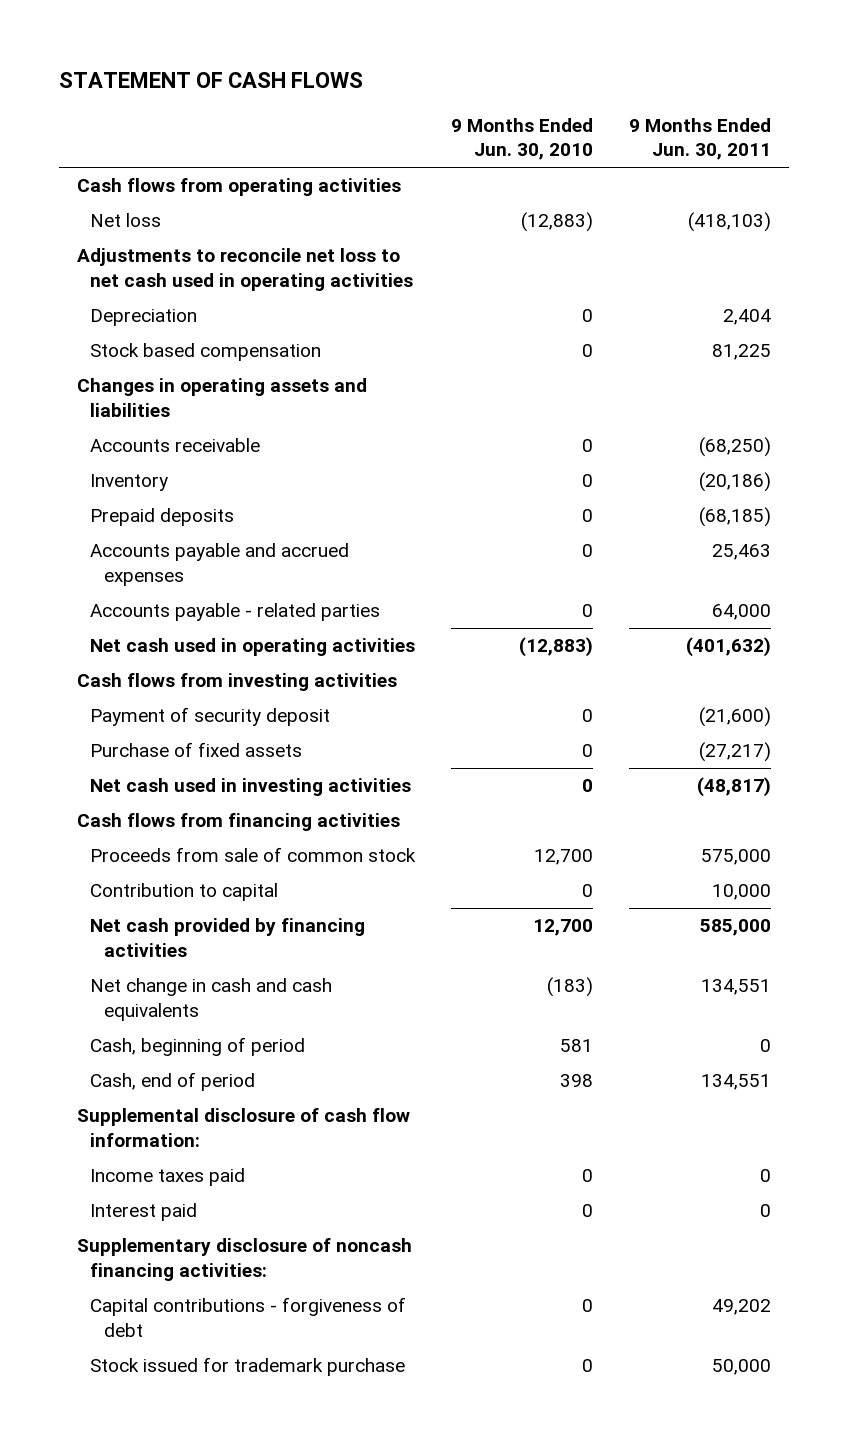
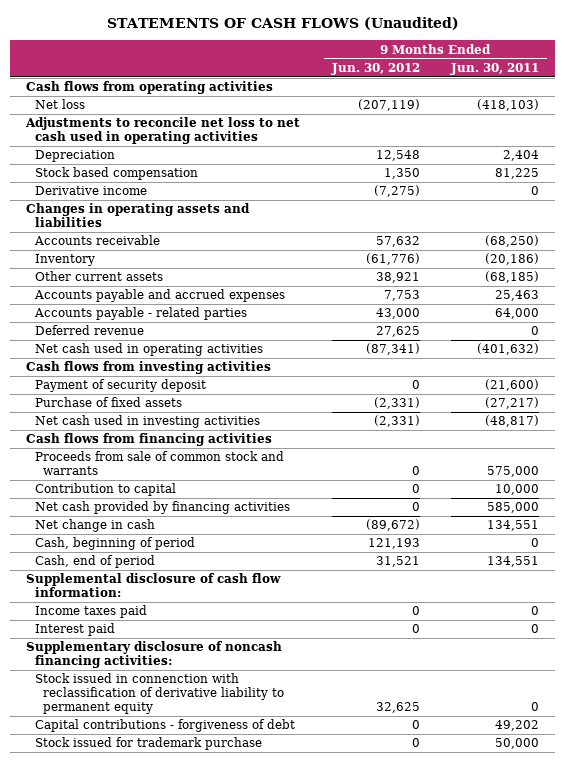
[58,72,363,89] STATEMENT OF CASH FLOWS -> [106,17,459,31] STATEMENTS OF CASH FLOWS (Unaudited)
[451,117,594,161] 9 Months Ended Jun. 30, 2010 -> none
none -> [330,62,420,75] Jun. 30, 2012
none -> [34,186,147,196] Derivative income
[90,508,235,527] Prepaid deposits -> [34,271,163,282] Other current assets
none -> [34,325,144,336] Deferred revenue
[90,847,417,863] Proceeds from sale of common stock -> [34,451,284,476] Proceeds from sale of common stock and warrants
[90,978,333,1021] Net change in cash and cash equivalents -> [34,519,155,533] Net change in cash
none -> [34,673,285,715] Stock issued in connenction with reclassification of derivative liability to permanent equity

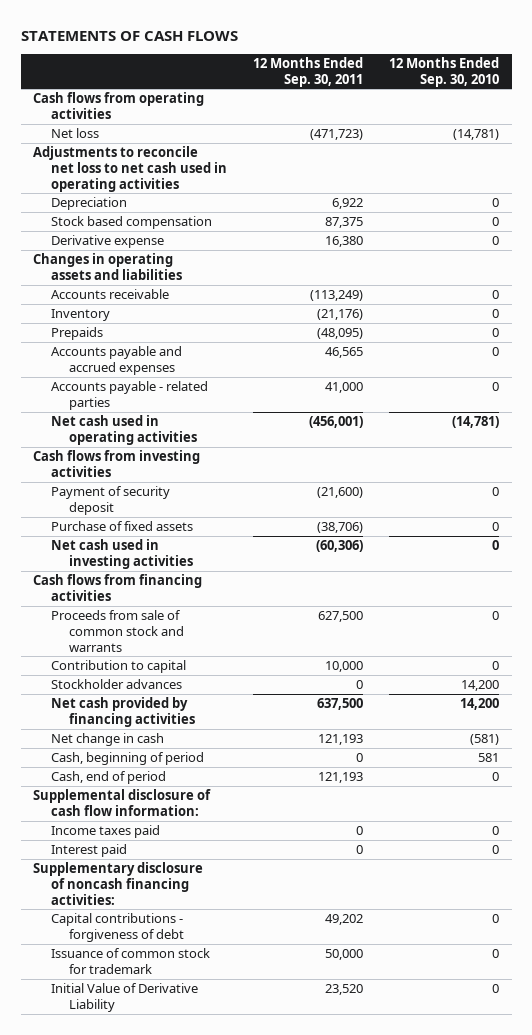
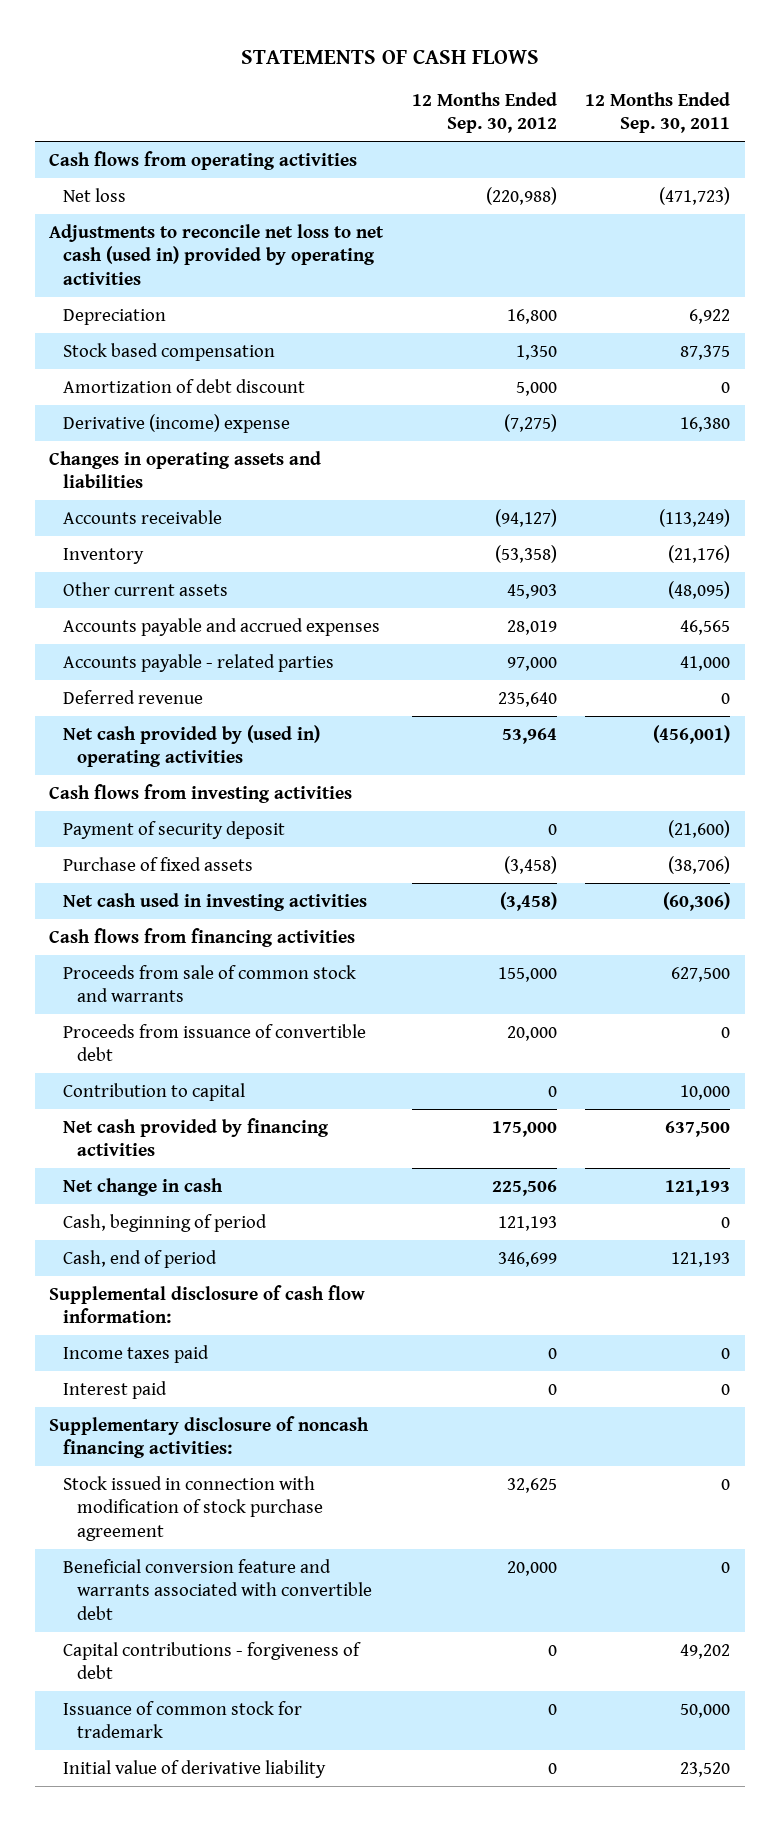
[388,56,499,87] 12 Months Ended Sep. 30, 2010 -> none
none -> [411,91,557,134] 12 Months Ended Sep. 30, 2012
[33,146,228,192] Adjustments to reconcile net loss to net cash used in operating activities -> [48,223,384,285] Adjustments to reconcile net loss to net cash (used in) provided by operating activities
none -> [63,378,306,393] Amortization of debt discount
[51,235,165,249] Derivative expense -> [63,413,291,433] Derivative (income) expense
[51,327,104,341] Prepaids -> [63,581,229,596] Other current assets
none -> [63,689,204,704] Deferred revenue
[51,415,198,445] Net cash used in operating activities -> [63,724,321,768] Net cash provided by (used in) operating activities
none -> [63,1023,367,1062] Proceeds from issuance of convertible debt
[51,679,183,690] Stockholder advances -> none
none -> [63,1475,324,1541] Stock issued in connection with modification of stock purchase agreement
none -> [63,1558,373,1620] Beneficial conversion feature and warrants associated with convertible debt
[51,983,199,1012] Initial Value of Derivative Liability -> [63,1759,327,1778] Initial value of derivative liability

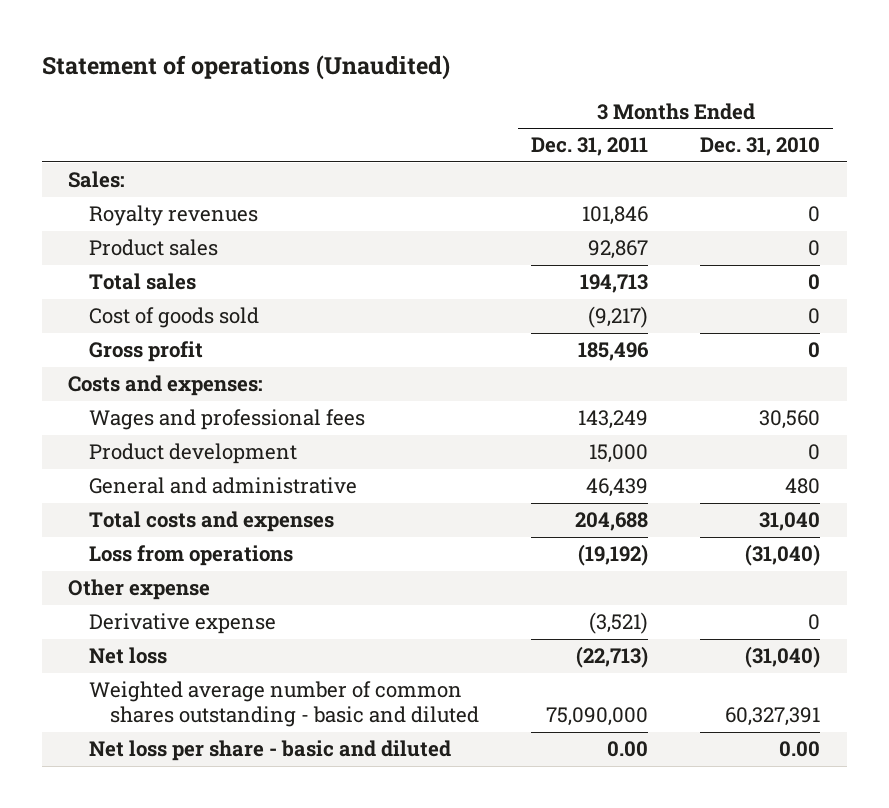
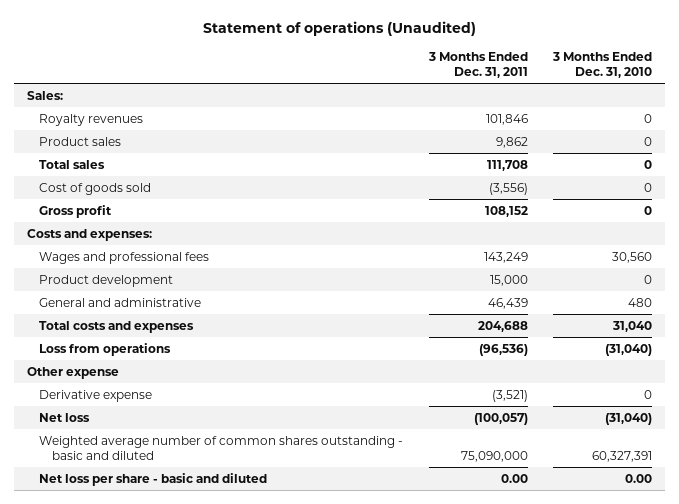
[588,240,649,260] 92,867 -> [495,136,528,148] 9,862
[580,274,649,294] 194,713 -> [486,159,528,171] 111,708
[588,306,649,329] (9,217) -> [488,182,528,195] (3,556)
[578,342,650,362] 185,496 -> [484,205,528,217] 108,152
[578,544,649,567] (19,192) -> [478,343,528,356] (96,536)
[576,646,649,669] (22,713) -> [473,412,528,425] (100,057)

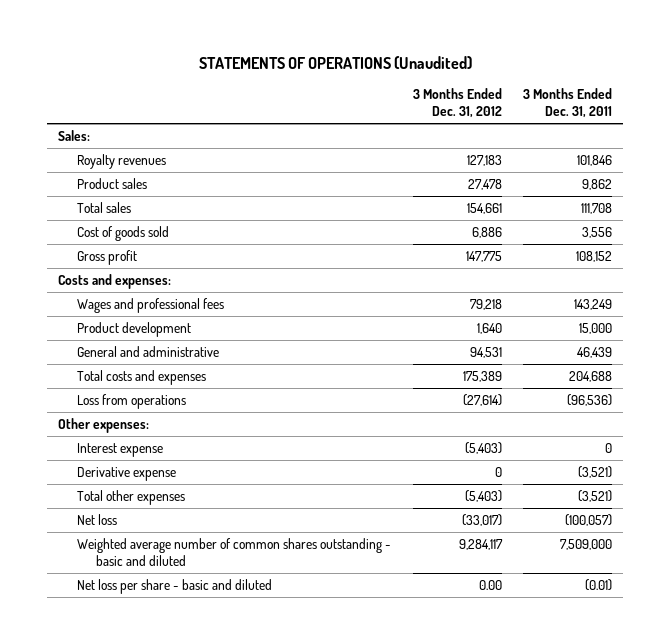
[202,21,476,37] Statement of operations (Unaudited) -> [199,55,473,69] STATEMENTS OF OPERATIONS (Unaudited)
[552,51,653,78] 3 Months Ended Dec. 31, 2010 -> none
none -> [412,88,502,119] 3 Months Ended Dec. 31, 2012
[488,182,528,195] (3,556) -> [582,226,613,238] 3,556
[27,366,120,379] Other expense -> [58,417,150,433] Other expenses:
none -> [77,442,164,457] Interest expense
none -> [77,489,186,505] Total other expenses
[460,450,528,462] 75,090,000 -> [560,538,613,550] 7,509,000
[500,473,528,483] 0.00 -> [585,578,613,591] (0.01)

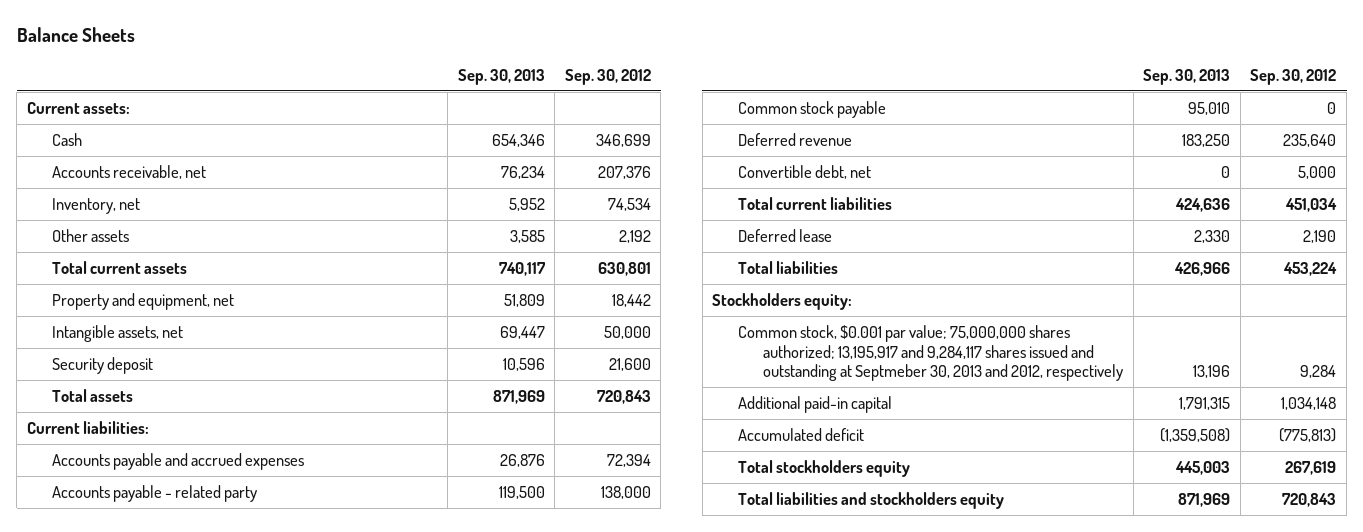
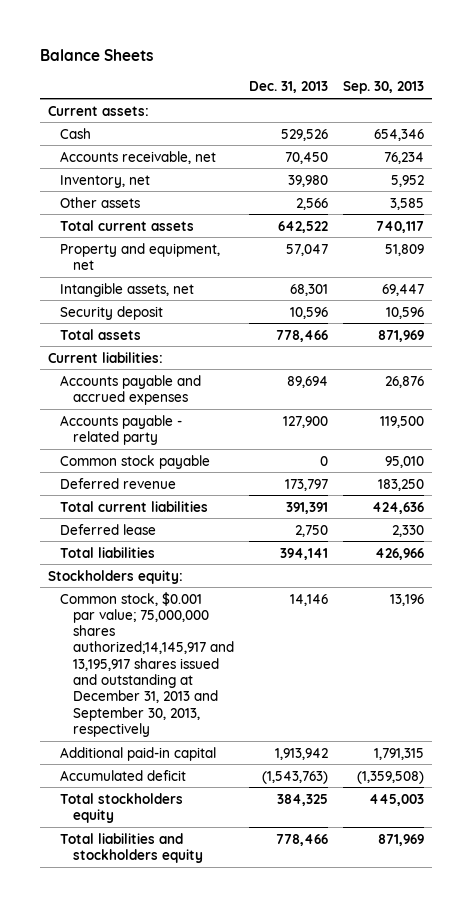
[564,68,651,85] Sep. 30, 2012 -> none
none -> [249,81,329,94] Dec. 31, 2013
[737,164,871,179] Convertible debt, net -> none
[737,324,1124,382] Common stock, $0.001 par value; 75,000,000 shares authorized; 13,195,917 and 9,284,117 shares issued and outstanding at Septmeber 30, 2013 and 2012, respectively -> [60,591,234,738] Common stock, $0.001 par value; 75,000,000 shares authorized;14,145,917 and 13,195,917 shares issued and outstanding at December 31, 2013 and September 30, 2013, respectively

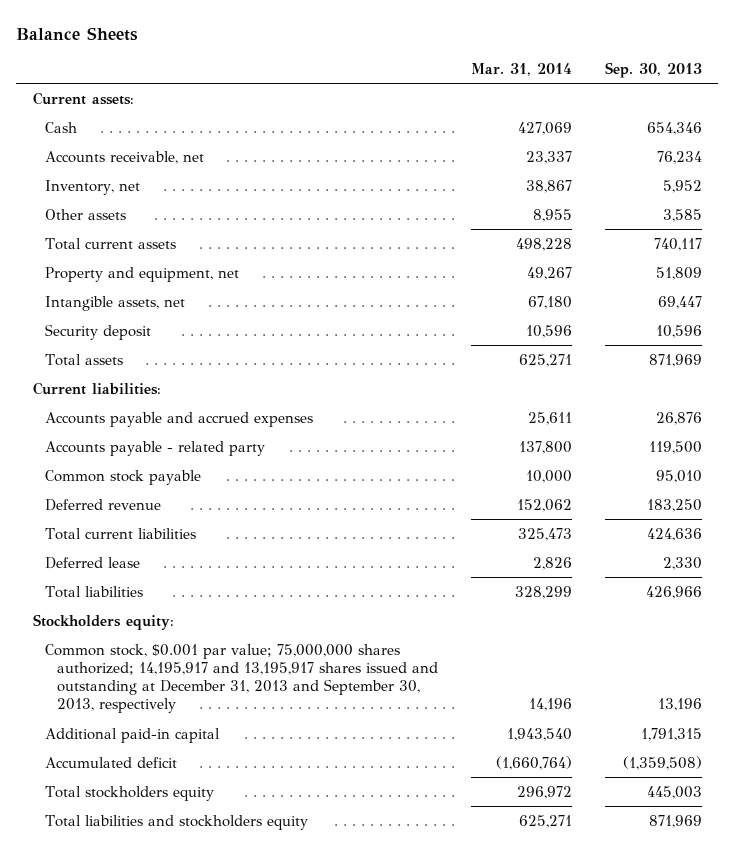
[249,81,329,94] Dec. 31, 2013 -> none
none -> [471,63,573,77] Mar. 31, 2014
[60,591,234,738] Common stock, $0.001 par value; 75,000,000 shares authorized;14,145,917 and 13,195,917 shares issued and outstanding at December 31, 2013 and September 30, 2013, respectively -> [45,643,439,714] Common stock, $0.001 par value; 75,000,000 shares authorized; 14,195,917 and 13,195,917 shares issued and outstanding at December 31, 2013 and September 30, 2013, respectively

